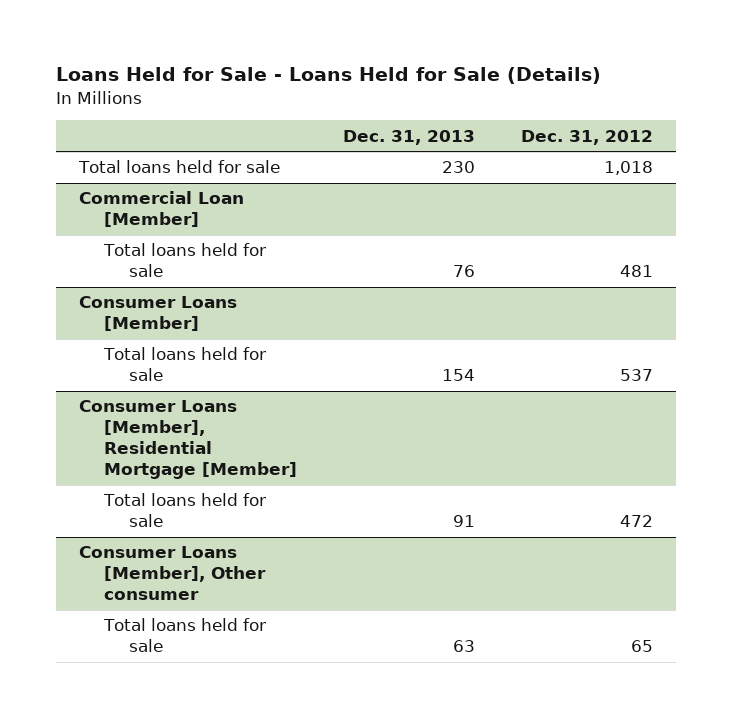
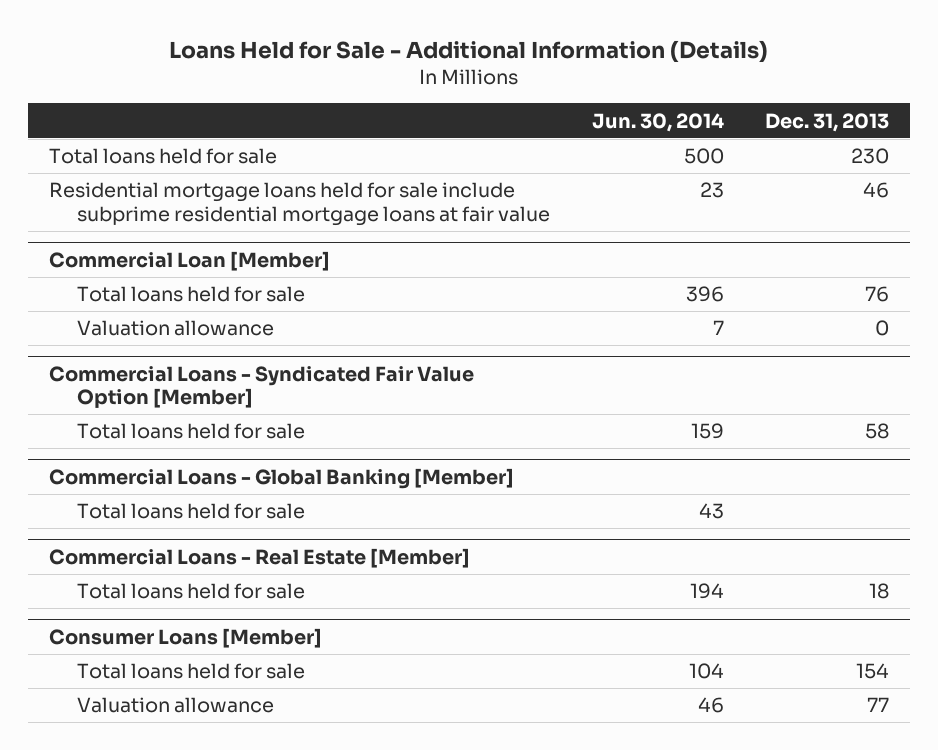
[55,67,601,85] Loans Held for Sale - Loans Held for Sale (Details) -> [168,40,768,64] Loans Held for Sale - Additional Information (Details)
[520,129,653,145] Dec. 31, 2012 -> none
none -> [591,112,724,132] Jun. 30, 2014
none -> [48,182,551,226] Residential mortgage loans held for sale include subprime residential mortgage loans at fair value
none -> [77,320,275,337] Valuation allowance
none -> [48,365,474,409] Commercial Loans - Syndicated Fair Value Option [Member]
none -> [77,423,306,440] Total loans held for sale
none -> [48,467,514,489] Commercial Loans - Global Banking [Member]
none -> [77,503,306,520] Total loans held for sale
none -> [48,547,470,568] Commercial Loans - Real Estate [Member]
none -> [77,583,306,600] Total loans held for sale
[78,400,297,480] Consumer Loans [Member], Residential Mortgage [Member] -> none
[102,493,266,528] Total loans held for sale -> none
[78,546,266,601] Consumer Loans [Member], Other consumer -> none
[102,618,266,653] Total loans held for sale -> none
none -> [77,697,275,714] Valuation allowance

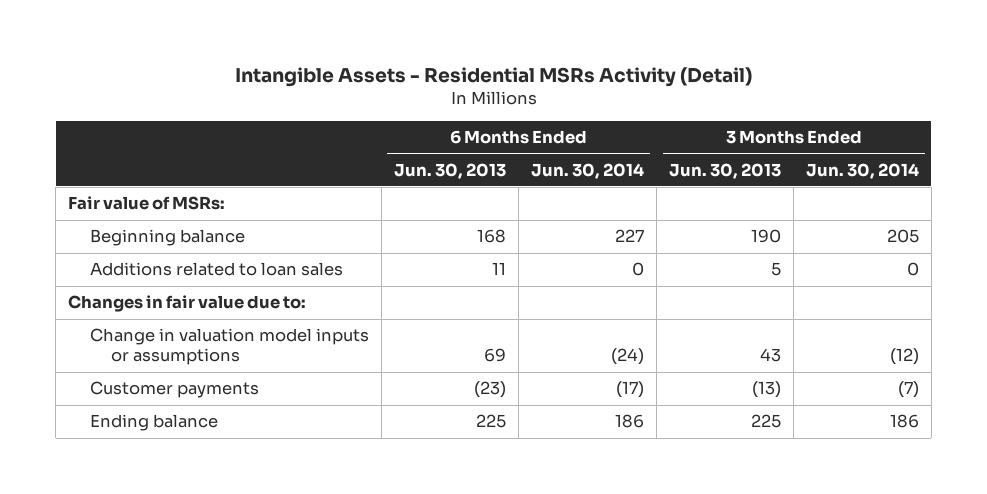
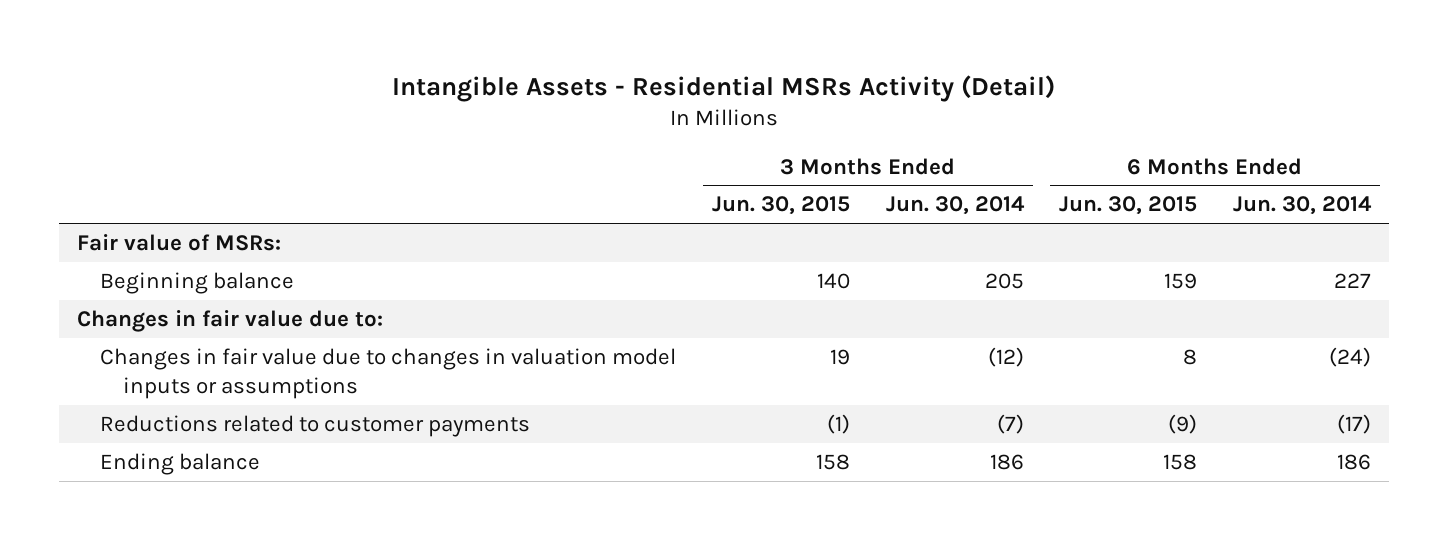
[393,162,506,179] Jun. 30, 2013 -> none
[668,162,781,179] Jun. 30, 2013 -> none
none -> [711,196,850,216] Jun. 30, 2015
none -> [1059,196,1198,216] Jun. 30, 2015
[89,262,343,277] Additions related to loan sales -> none
[89,328,369,366] Change in valuation model inputs or assumptions -> [100,347,677,400] Changes in fair value due to changes in valuation model inputs or assumptions
[89,381,259,399] Customer payments -> [100,414,531,437] Reductions related to customer payments

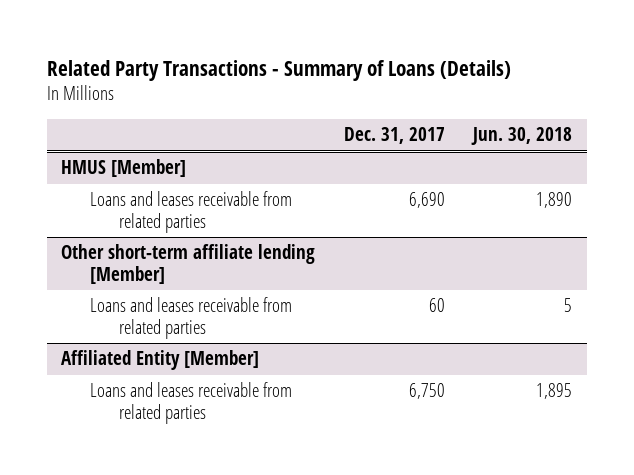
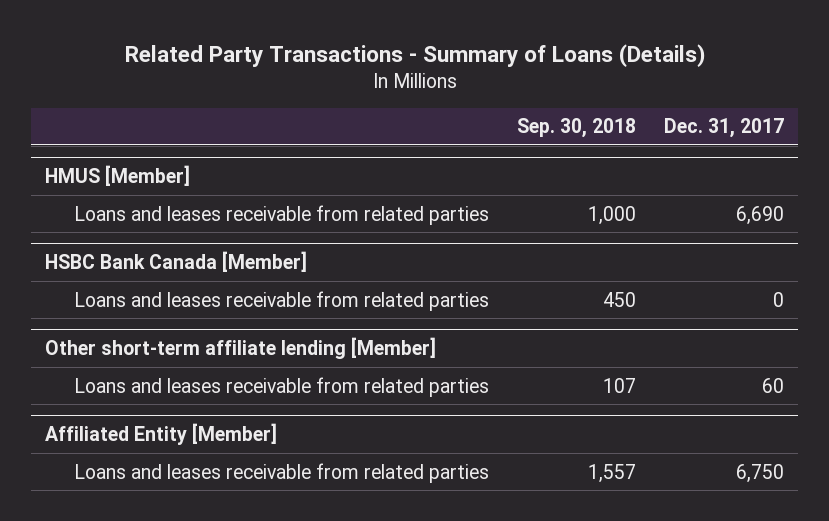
[471,127,573,146] Jun. 30, 2018 -> none
none -> [516,118,636,139] Sep. 30, 2018
none -> [45,251,308,273] HSBC Bank Canada [Member]
none -> [73,290,489,311] Loans and leases receivable from related parties

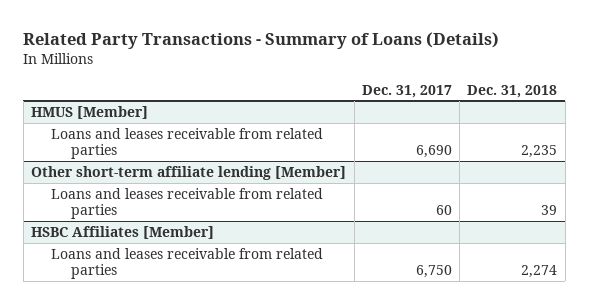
[516,118,636,139] Sep. 30, 2018 -> none
none -> [467,84,558,98] Dec. 31, 2018
[45,251,308,273] HSBC Bank Canada [Member] -> none
[73,290,489,311] Loans and leases receivable from related parties -> none
[45,423,278,446] Affiliated Entity [Member] -> [31,225,215,239] HSBC Affiliates [Member]

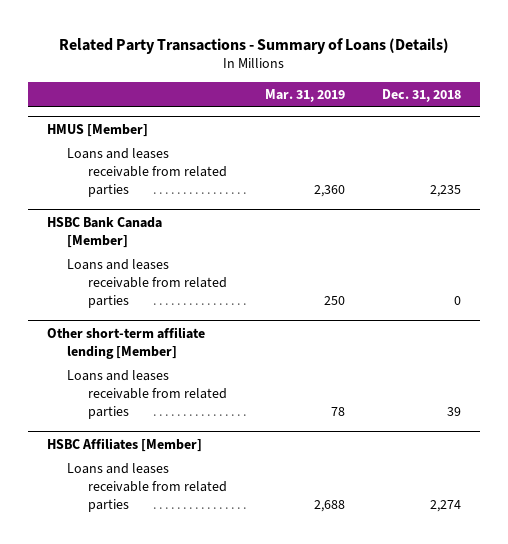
[361,84,452,98] Dec. 31, 2017 -> none
none -> [264,89,345,103] Mar. 31, 2019
none -> [46,216,162,248] HSBC Bank Canada [Member]
none -> [67,258,228,308] Loans and leases receivable from related parties

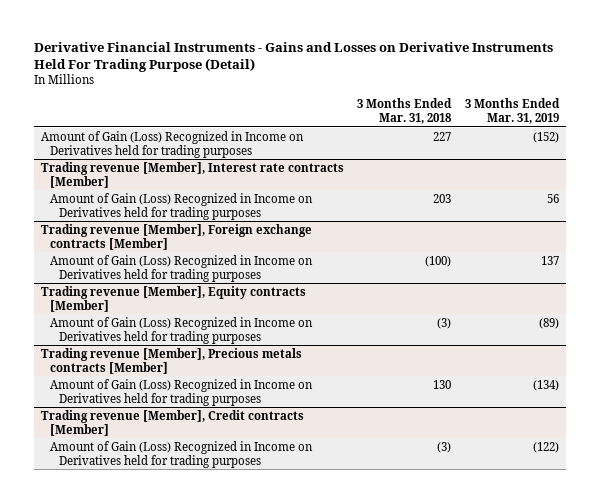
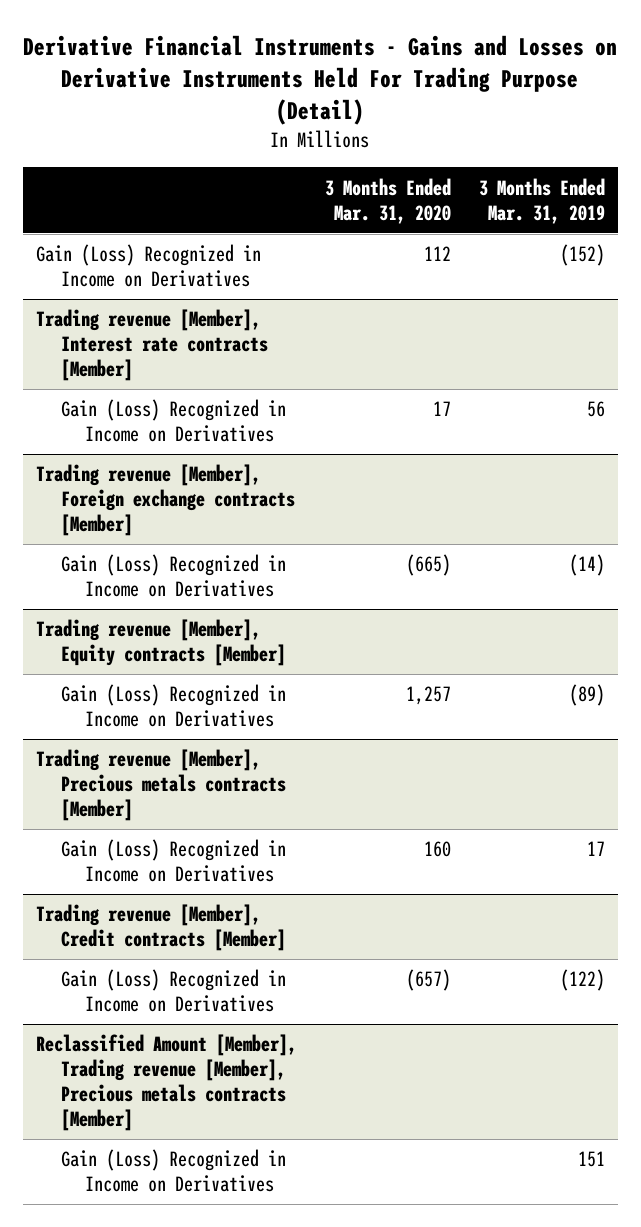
[357,98,453,125] 3 Months Ended Mar. 31, 2018 -> none
none -> [324,177,451,224] 3 Months Ended Mar. 31, 2020
[40,130,304,158] Amount of Gain (Loss) Recognized in Income on Derivatives held for trading purposes -> [36,244,262,288] Gain (Loss) Recognized in Income on Derivatives
[50,192,314,220] Amount of Gain (Loss) Recognized in Income on Derivatives held for trading purposes -> [60,399,286,443] Gain (Loss) Recognized in Income on Derivatives
[50,254,314,282] Amount of Gain (Loss) Recognized in Income on Derivatives held for trading purposes -> [60,554,286,598] Gain (Loss) Recognized in Income on Derivatives
[541,255,560,265] 137 -> [568,554,605,577] (14)
[50,316,314,344] Amount of Gain (Loss) Recognized in Income on Derivatives held for trading purposes -> [60,684,286,728] Gain (Loss) Recognized in Income on Derivatives
[50,378,314,406] Amount of Gain (Loss) Recognized in Income on Derivatives held for trading purposes -> [60,839,286,883] Gain (Loss) Recognized in Income on Derivatives
[533,379,560,391] (134) -> [586,841,605,857] 17
[50,440,314,468] Amount of Gain (Loss) Recognized in Income on Derivatives held for trading purposes -> [60,969,286,1013] Gain (Loss) Recognized in Income on Derivatives
none -> [36,1034,298,1132] Reclassified Amount [Member], Trading revenue [Member], Precious metals contracts [Member]
none -> [60,1149,286,1193] Gain (Loss) Recognized in Income on Derivatives

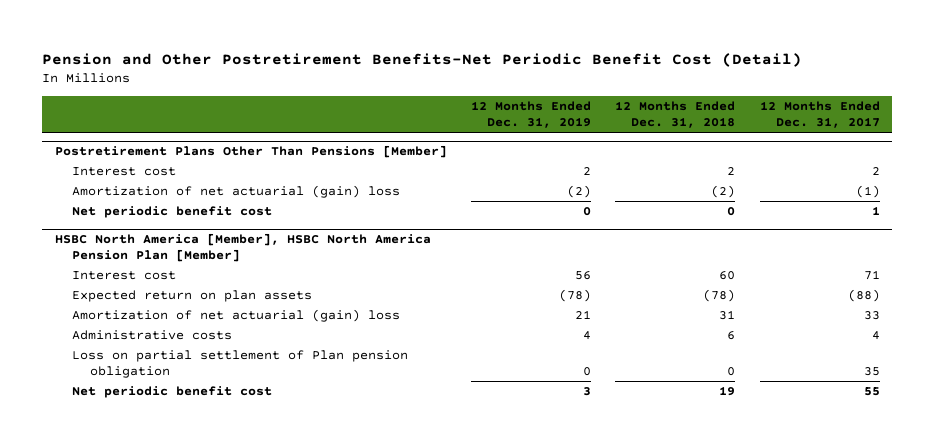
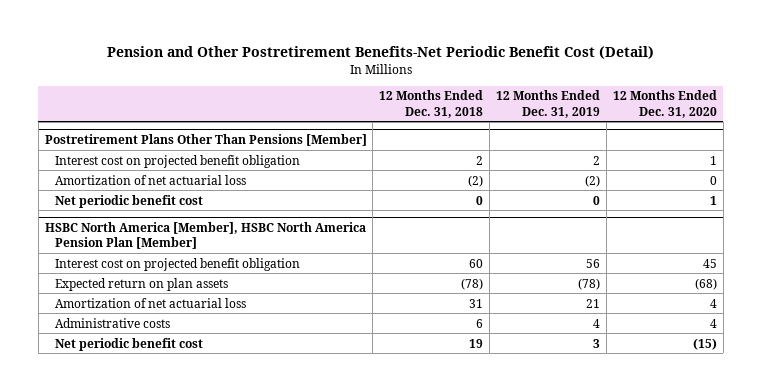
[759,101,880,129] 12 Months Ended Dec. 31, 2017 -> none
none -> [612,90,717,118] 12 Months Ended Dec. 31, 2020
[72,167,177,177] Interest cost -> [54,154,300,168] Interest cost on projected benefit obligation
[72,185,401,199] Amortization of net actuarial (gain) loss -> [54,174,246,185] Amortization of net actuarial loss
[72,271,177,281] Interest cost -> [54,257,300,271] Interest cost on projected benefit obligation
[72,309,401,323] Amortization of net actuarial (gain) loss -> [54,297,246,308] Amortization of net actuarial loss
[72,350,409,379] Loss on partial settlement of Plan pension obligation -> none

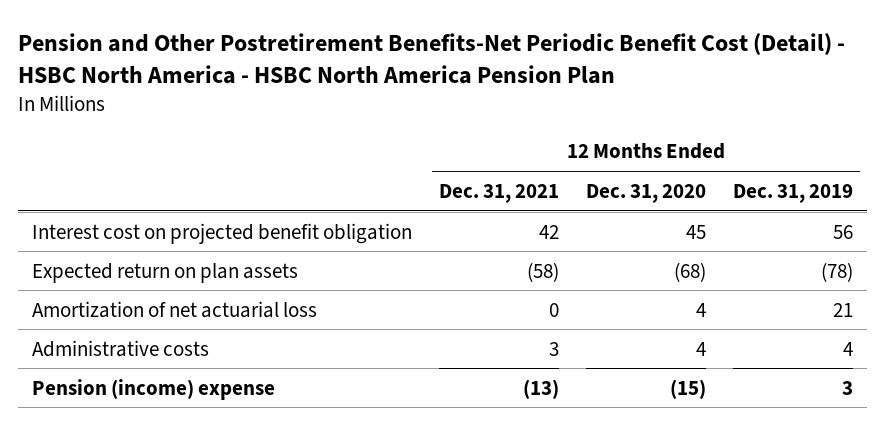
[106,46,654,60] Pension and Other Postretirement Benefits-Net Periodic Benefit Cost (Detail) -> [18,32,846,84] Pension and Other Postretirement Benefits-Net Periodic Benefit Cost (Detail) - HSBC North America - HSBC North America Pension Plan
[379,90,484,118] 12 Months Ended Dec. 31, 2018 -> none
none -> [438,183,559,203] Dec. 31, 2021
[44,134,367,147] Postretirement Plans Other Than Pensions [Member] -> none
[54,154,300,168] Interest cost on projected benefit obligation -> none
[54,174,246,185] Amortization of net actuarial loss -> none
[54,194,203,208] Net periodic benefit cost -> none
[44,222,366,250] HSBC North America [Member], HSBC North America Pension Plan [Member] -> none
[54,337,203,351] Net periodic benefit cost -> [31,378,275,400] Pension (income) expense

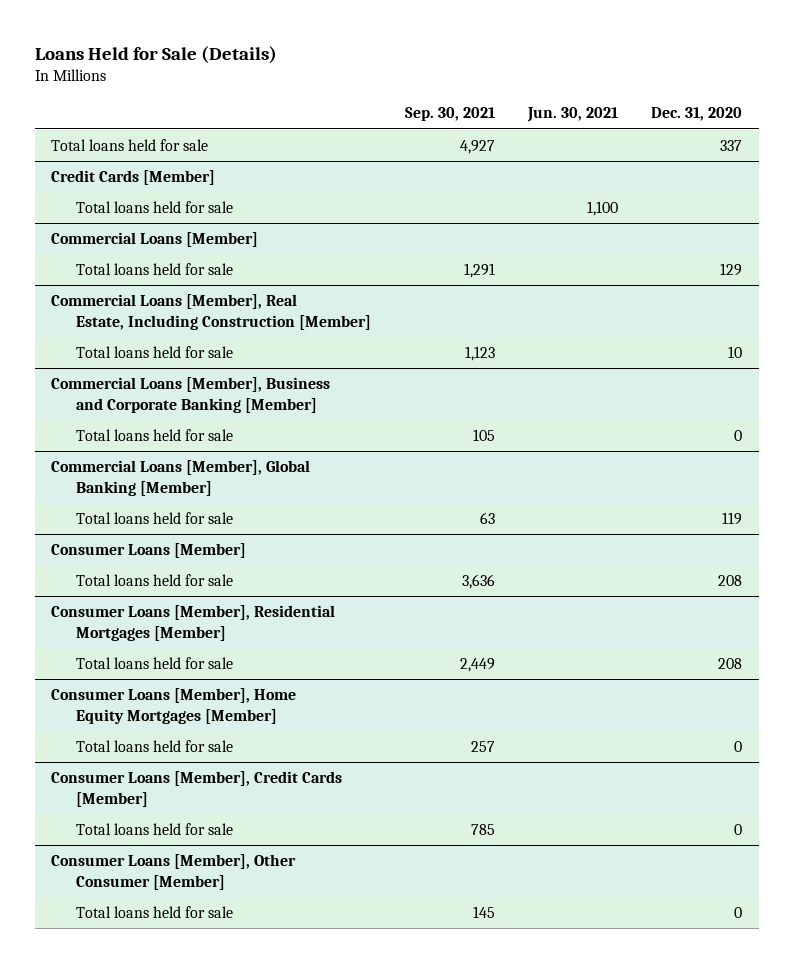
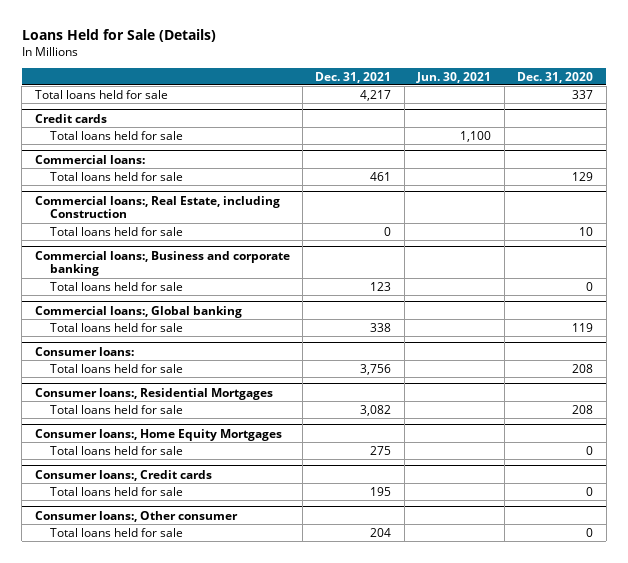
[404,107,495,122] Sep. 30, 2021 -> none
none -> [315,71,392,83] Dec. 31, 2021
[51,170,216,186] Credit Cards [Member] -> [34,113,107,123] Credit cards
[51,232,259,248] Commercial Loans [Member] -> [34,154,145,164] Commercial loans:
[51,294,372,330] Commercial Loans [Member], Real Estate, Including Construction [Member] -> [34,195,280,219] Commercial loans:, Real Estate, including Construction
[51,377,331,413] Commercial Loans [Member], Business and Corporate Banking [Member] -> [34,250,290,277] Commercial loans:, Business and corporate banking
[51,460,311,496] Commercial Loans [Member], Global Banking [Member] -> [34,305,242,318] Commercial loans:, Global banking
[51,543,247,559] Consumer Loans [Member] -> [34,346,134,356] Consumer loans:
[51,605,336,641] Consumer Loans [Member], Residential Mortgages [Member] -> [34,387,273,400] Consumer loans:, Residential Mortgages
[51,688,297,724] Consumer Loans [Member], Home Equity Mortgages [Member] -> [34,428,282,441] Consumer loans:, Home Equity Mortgages
[51,771,343,807] Consumer Loans [Member], Credit Cards [Member] -> [34,469,212,481] Consumer loans:, Credit cards
[51,854,297,890] Consumer Loans [Member], Other Consumer [Member] -> [34,510,238,522] Consumer loans:, Other consumer

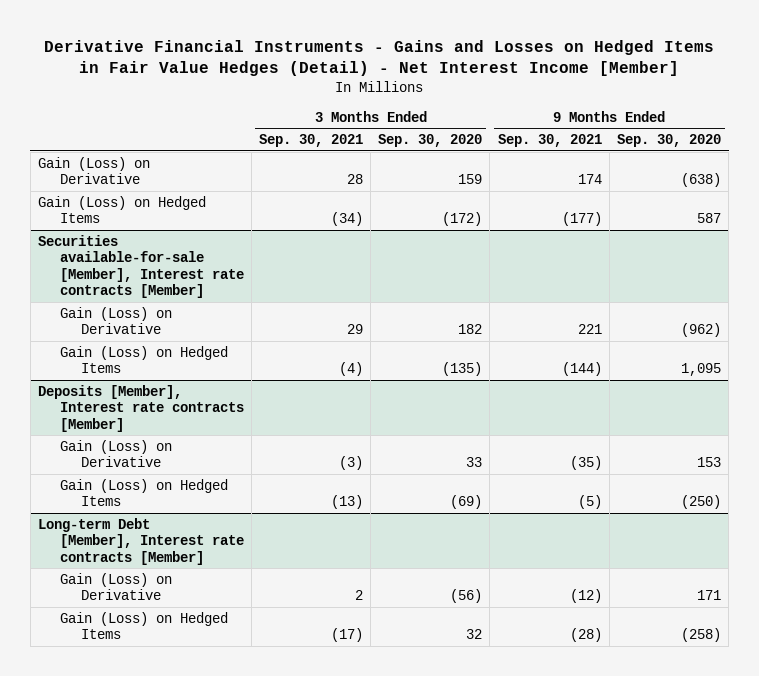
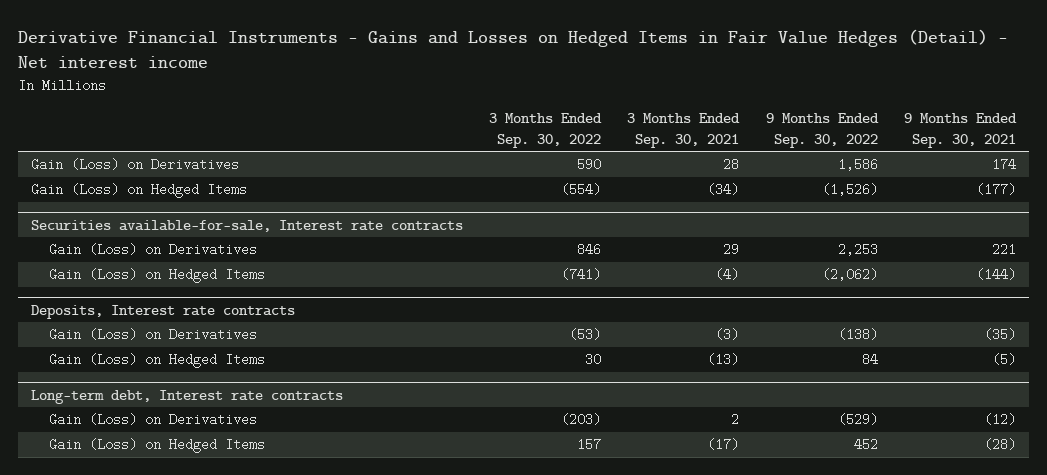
[44,39,715,77] Derivative Financial Instruments - Gains and Losses on Hedged Items in Fair Value Hedges (Detail) - Net Interest Income [Member] -> [17,28,1008,68] Derivative Financial Instruments - Gains and Losses on Hedged Items in Fair Value Hedges (Detail) - Net interest income
[378,134,483,148] Sep. 30, 2020 -> none
[617,134,722,148] Sep. 30, 2020 -> none
none -> [489,113,603,148] 3 Months Ended Sep. 30, 2022
none -> [765,113,879,148] 9 Months Ended Sep. 30, 2022
[37,156,150,185] Gain (Loss) on Derivative -> [30,158,239,172] Gain (Loss) on Derivatives
[37,234,244,299] Securities available-for-sale [Member], Interest rate contracts [Member] -> [30,219,463,232] Securities available-for-sale, Interest rate contracts
[59,306,172,335] Gain (Loss) on Derivative -> [49,243,258,257] Gain (Loss) on Derivatives
[37,384,244,432] Deposits [Member], Interest rate contracts [Member] -> [30,304,295,319] Deposits, Interest rate contracts
[59,439,172,468] Gain (Loss) on Derivative -> [49,328,258,342] Gain (Loss) on Derivatives
[37,517,244,565] Long-term Debt [Member], Interest rate contracts [Member] -> [30,389,343,404] Long-term debt, Interest rate contracts
[59,572,172,601] Gain (Loss) on Derivative -> [49,413,258,427] Gain (Loss) on Derivatives

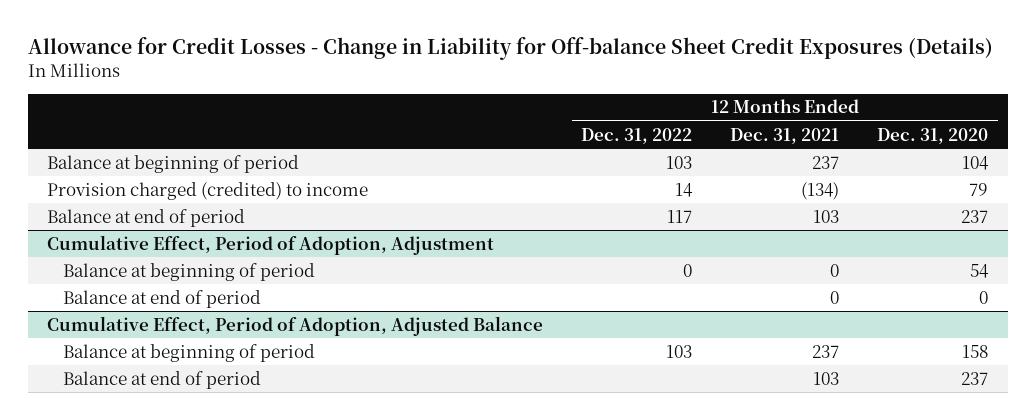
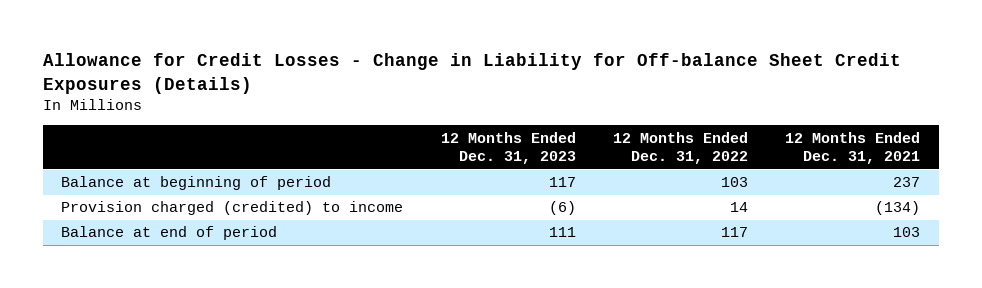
[877,127,989,144] Dec. 31, 2020 -> none
none -> [440,131,576,165] 12 Months Ended Dec. 31, 2023
[47,234,495,255] Cumulative Effect, Period of Adoption, Adjustment -> none
[63,262,316,281] Balance at beginning of period -> none
[63,289,262,308] Balance at end of period -> none
[47,315,544,336] Cumulative Effect, Period of Adoption, Adjusted Balance -> none
[63,343,316,362] Balance at beginning of period -> none
[63,370,262,389] Balance at end of period -> none

